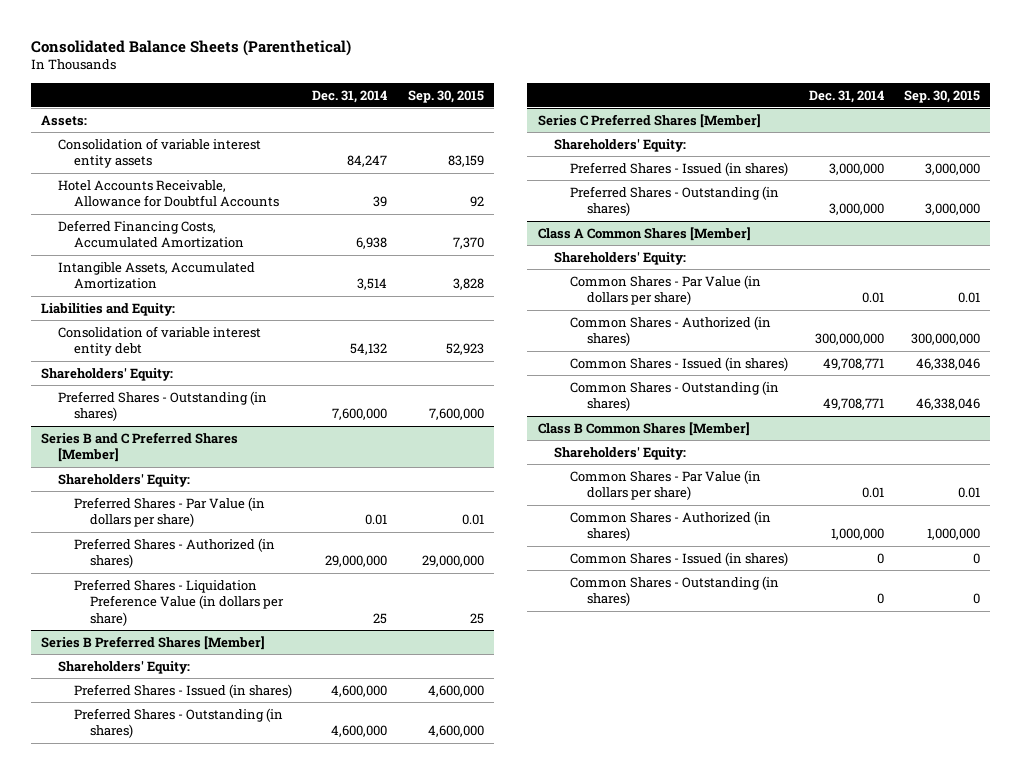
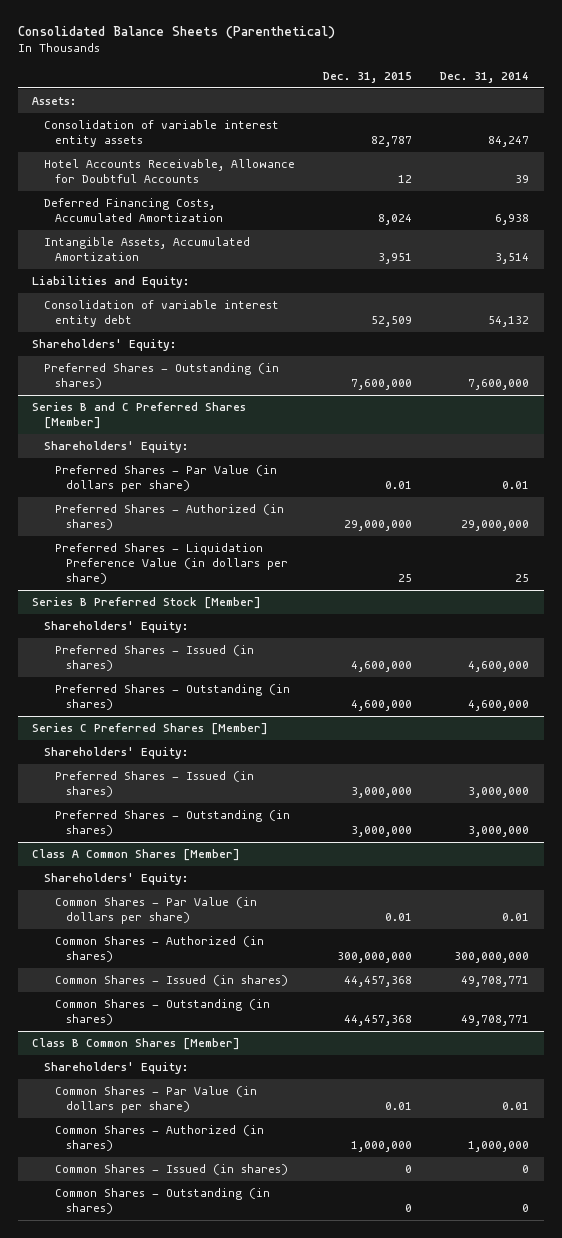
[407,89,484,103] Sep. 30, 2015 -> none
none -> [322,71,412,83] Dec. 31, 2015
[41,635,266,650] Series B Preferred Shares [Member] -> [32,597,262,610] Series B Preferred Stock [Member]

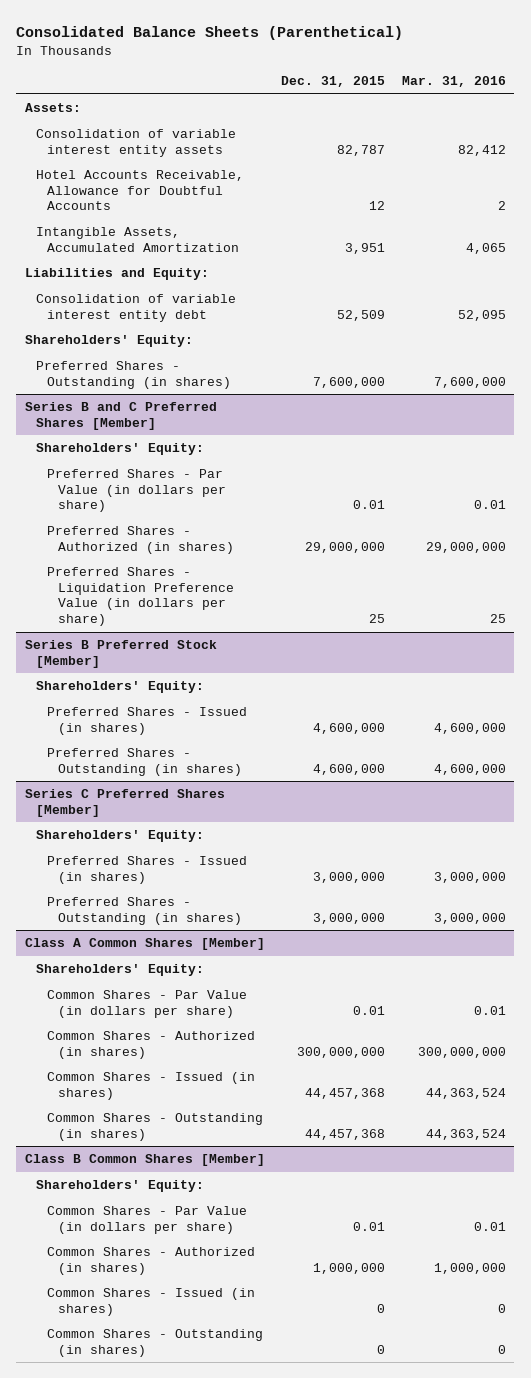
[440,71,530,83] Dec. 31, 2014 -> none
none -> [401,75,506,87] Mar. 31, 2016
[43,198,223,223] Deferred Financing Costs, Accumulated Amortization -> none

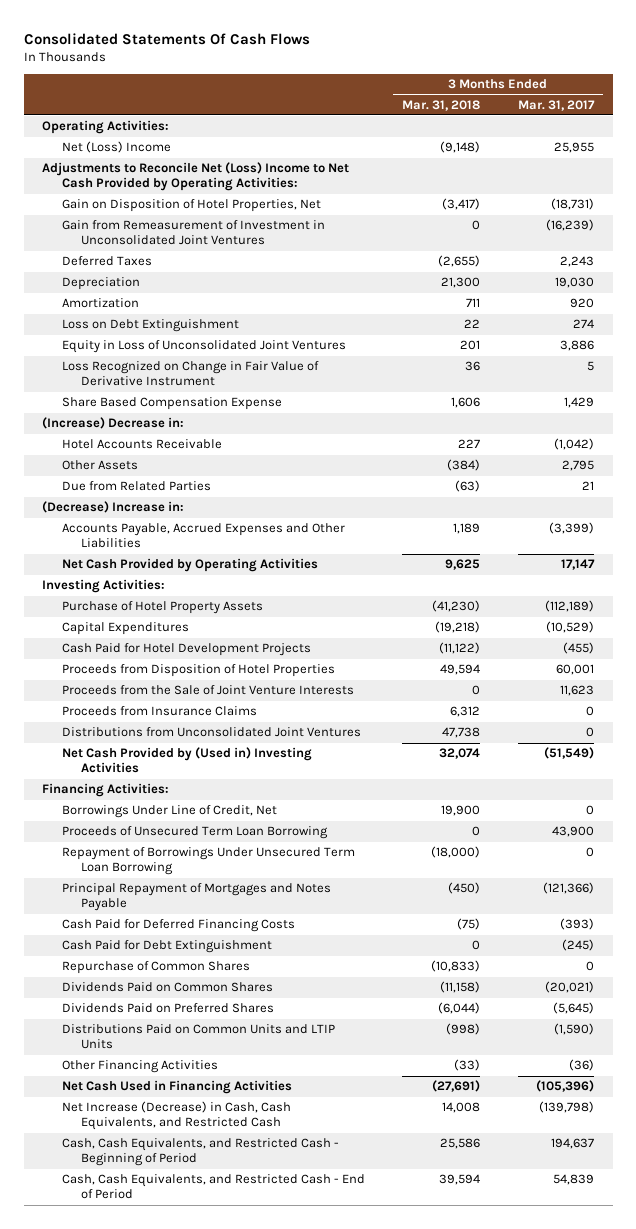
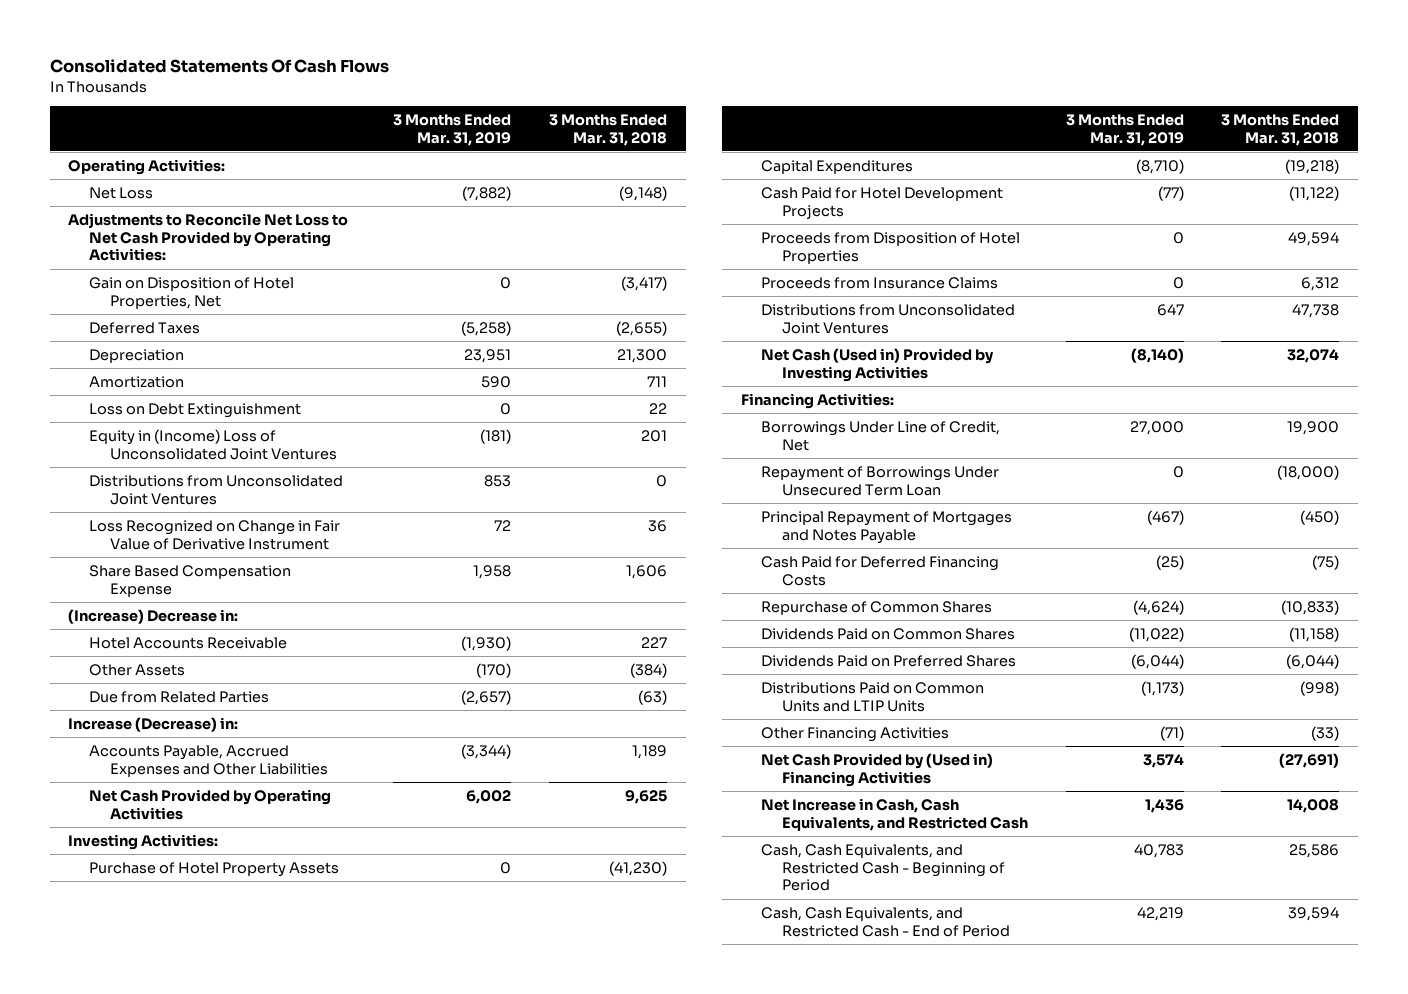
[517,99,595,111] Mar. 31, 2017 -> none
none -> [393,113,512,146] 3 Months Ended Mar. 31, 2019
[61,141,171,154] Net (Loss) Income -> [89,186,154,199] Net Loss
[42,162,350,192] Adjustments to Reconcile Net (Loss) Income to Net Cash Provided by Operating Activities: -> [68,212,349,262] Adjustments to Reconcile Net Loss to Net Cash Provided by Operating Activities:
[61,220,325,246] Gain from Remeasurement of Investment in Unconsolidated Joint Ventures -> none
[61,340,346,354] Equity in Loss of Unconsolidated Joint Ventures -> [89,428,337,460] Equity in (Income) Loss of Unconsolidated Joint Ventures
none -> [89,474,344,505] Distributions from Unconsolidated Joint Ventures
[42,501,185,514] (Decrease) Increase in: -> [68,716,239,732] Increase (Decrease) in:
[61,685,354,696] Proceeds from the Sale of Joint Venture Interests -> none
[61,747,312,774] Net Cash Provided by (Used in) Investing Activities -> [761,347,995,382] Net Cash (Used in) Provided by Investing Activities
[61,826,328,840] Proceeds of Unsecured Term Loan Borrowing -> none
[61,847,355,876] Repayment of Borrowings Under Unsecured Term Loan Borrowing -> [761,465,1000,496] Repayment of Borrowings Under Unsecured Term Loan
[61,940,272,954] Cash Paid for Debt Extinguishment -> none
[61,1080,292,1095] Net Cash Used in Financing Activities -> [761,752,994,787] Net Cash Provided by (Used in) Financing Activities
[61,1101,291,1131] Net Increase (Decrease) in Cash, Cash Equivalents, and Restricted Cash -> [761,797,1029,831] Net Increase in Cash, Cash Equivalents, and Restricted Cash

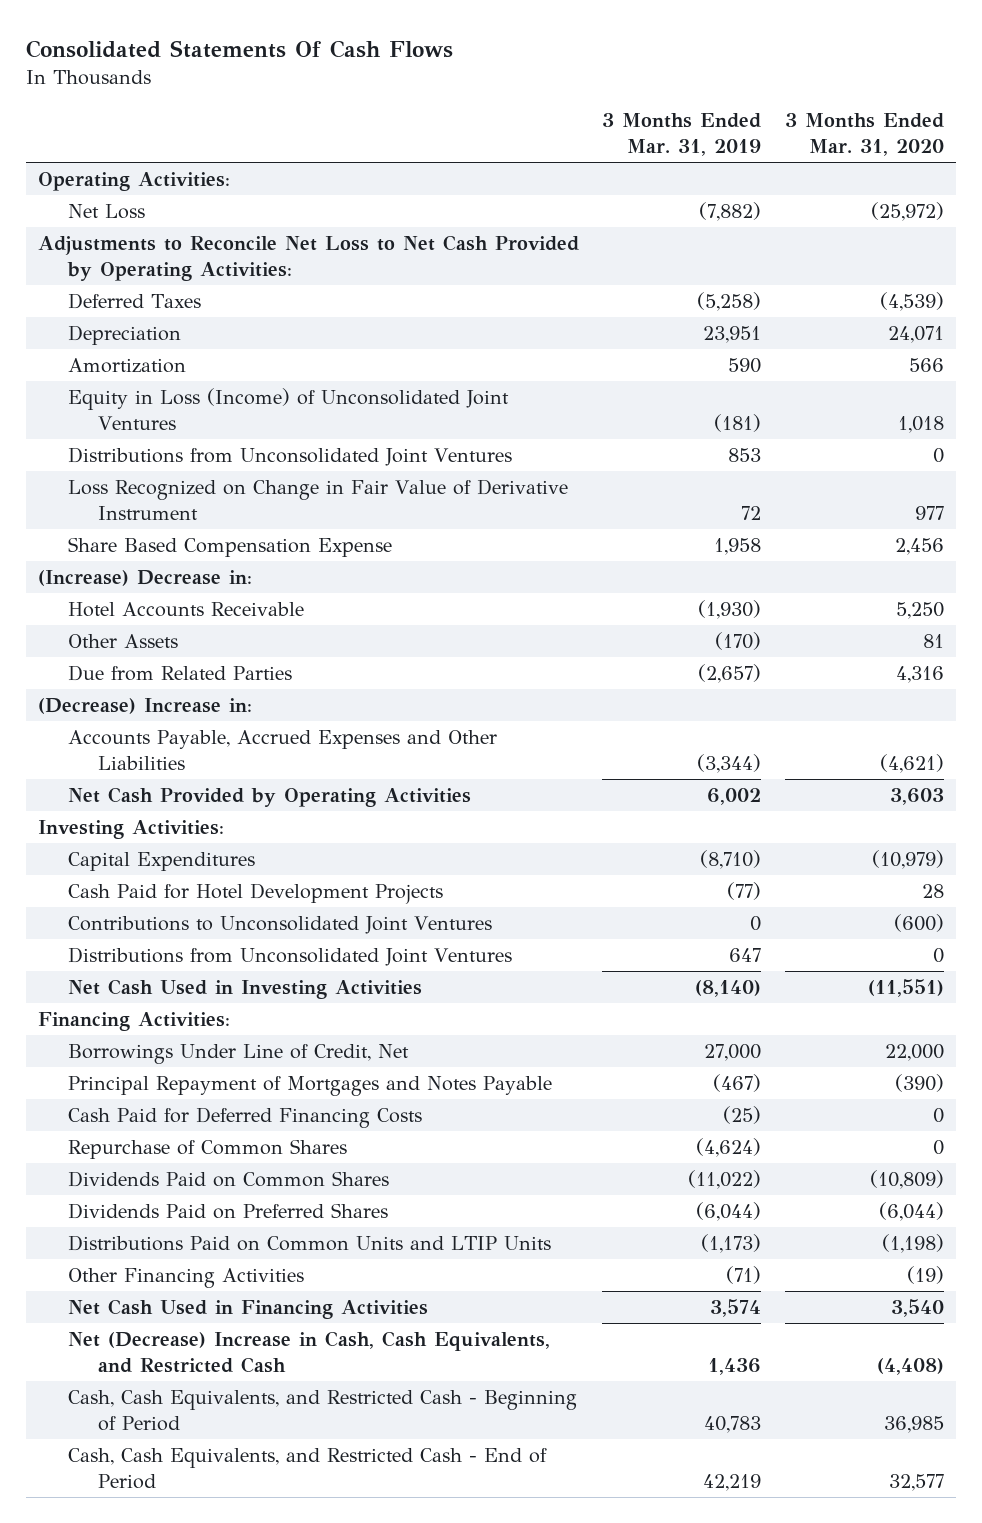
[548,113,667,146] 3 Months Ended Mar. 31, 2018 -> none
none -> [784,113,944,156] 3 Months Ended Mar. 31, 2020
[89,276,295,309] Gain on Disposition of Hotel Properties, Net -> none
[89,402,302,418] Loss on Debt Extinguishment -> none
[89,428,337,460] Equity in (Income) Loss of Unconsolidated Joint Ventures -> [67,388,509,430] Equity in Loss (Income) of Unconsolidated Joint Ventures
[68,716,239,732] Increase (Decrease) in: -> [37,698,252,715] (Decrease) Increase in:
[89,861,340,877] Purchase of Hotel Property Assets -> none
[761,231,1021,264] Proceeds from Disposition of Hotel Properties -> none
[761,276,999,289] Proceeds from Insurance Claims -> none
none -> [67,916,492,935] Contributions to Unconsolidated Joint Ventures
[761,347,995,382] Net Cash (Used in) Provided by Investing Activities -> [67,979,422,1000] Net Cash Used in Investing Activities
[761,465,1000,496] Repayment of Borrowings Under Unsecured Term Loan -> none
[761,752,994,787] Net Cash Provided by (Used in) Financing Activities -> [67,1299,428,1320] Net Cash Used in Financing Activities
[761,797,1029,831] Net Increase in Cash, Cash Equivalents, and Restricted Cash -> [67,1331,550,1373] Net (Decrease) Increase in Cash, Cash Equivalents, and Restricted Cash

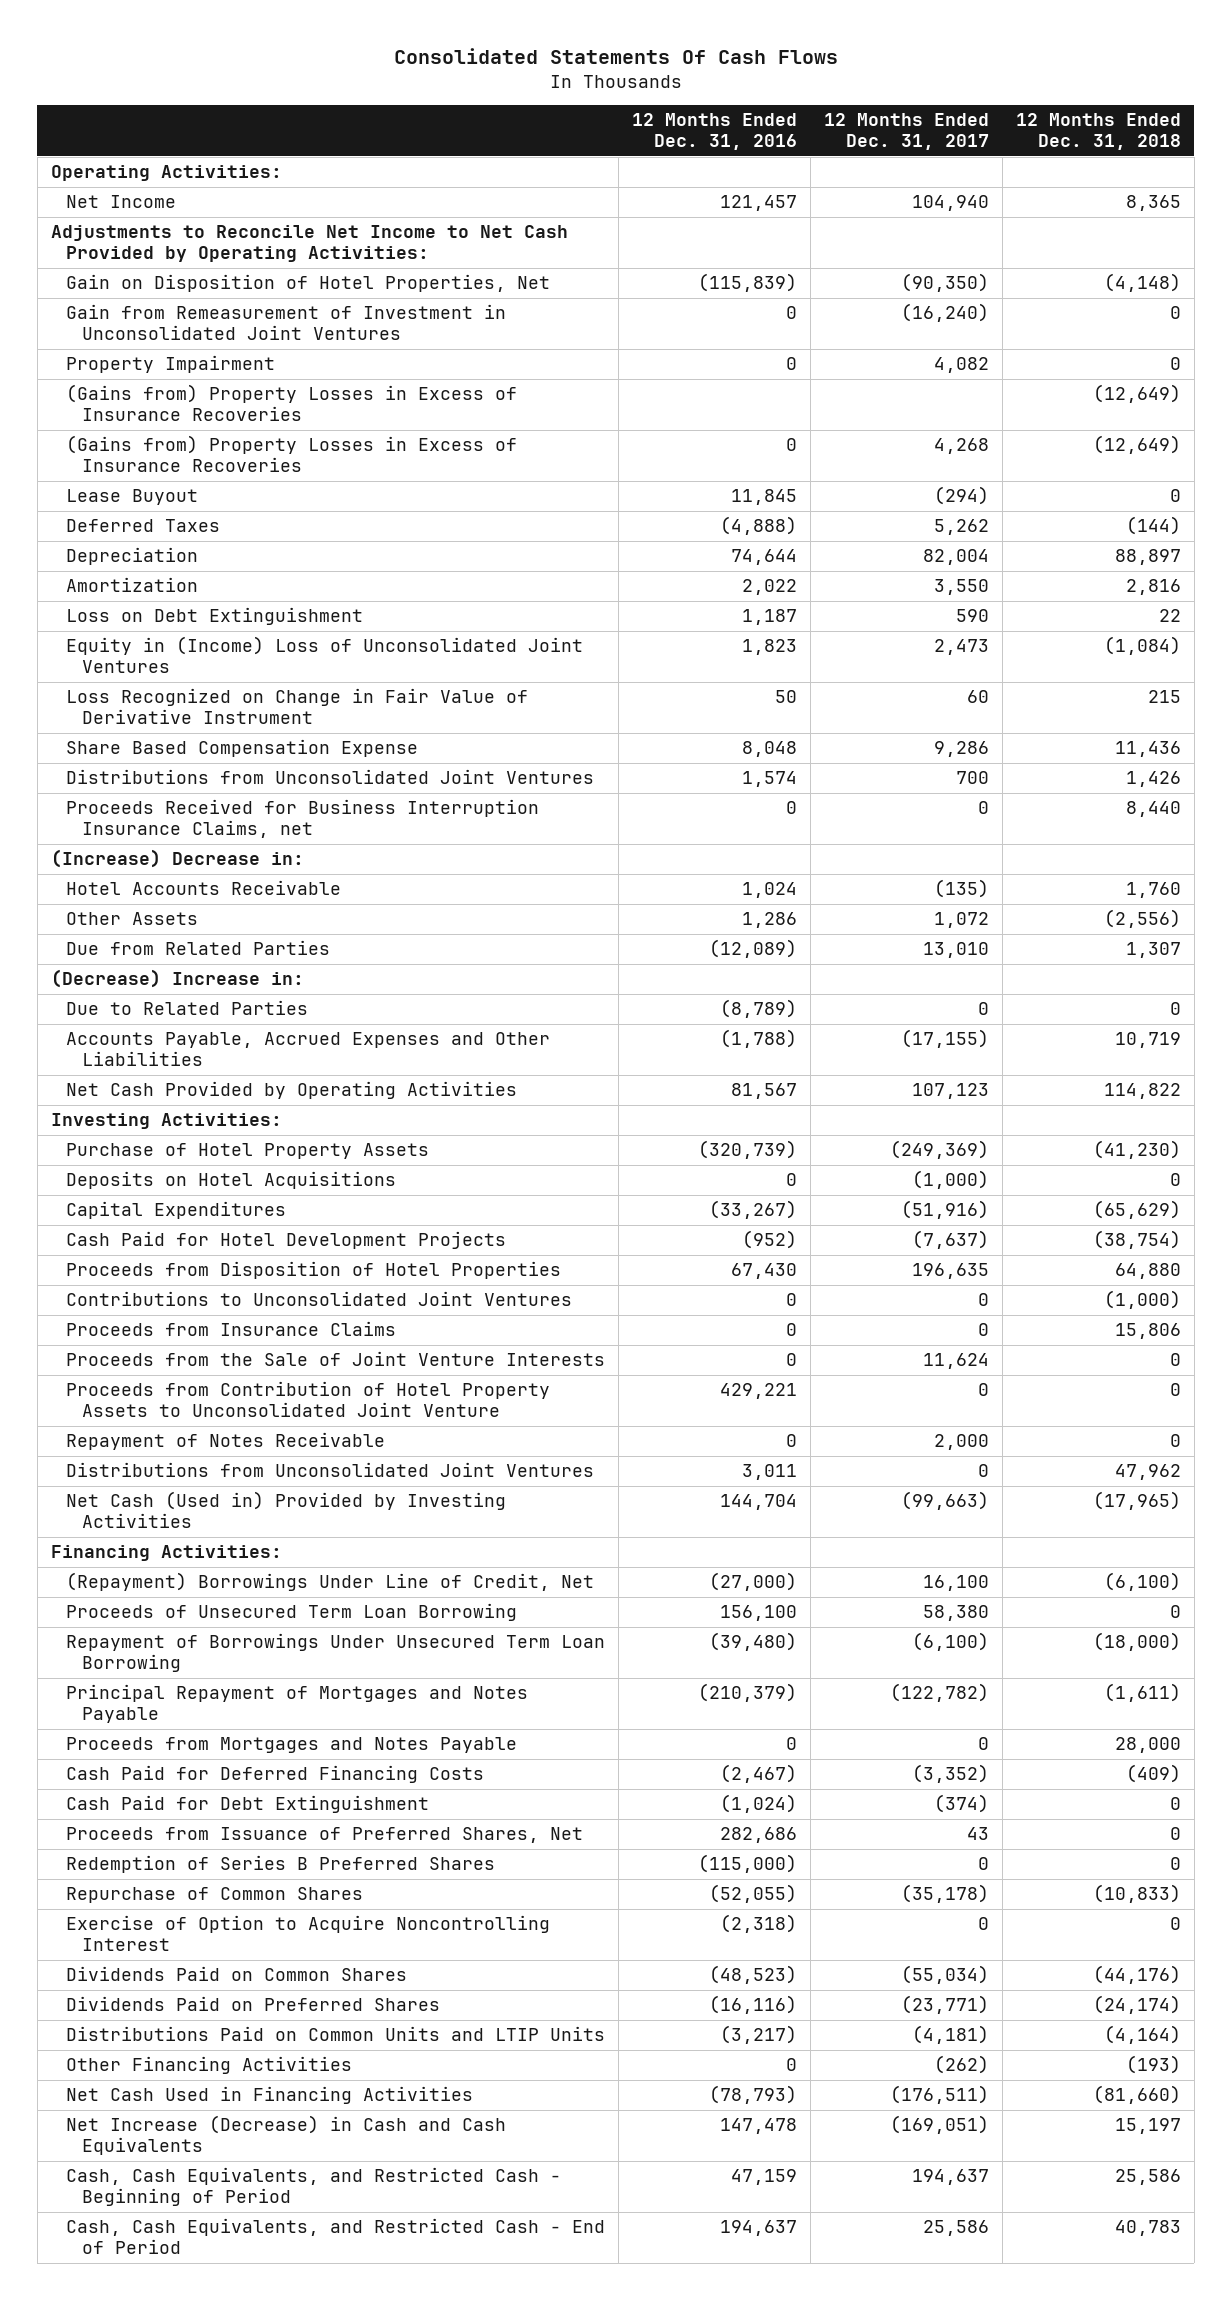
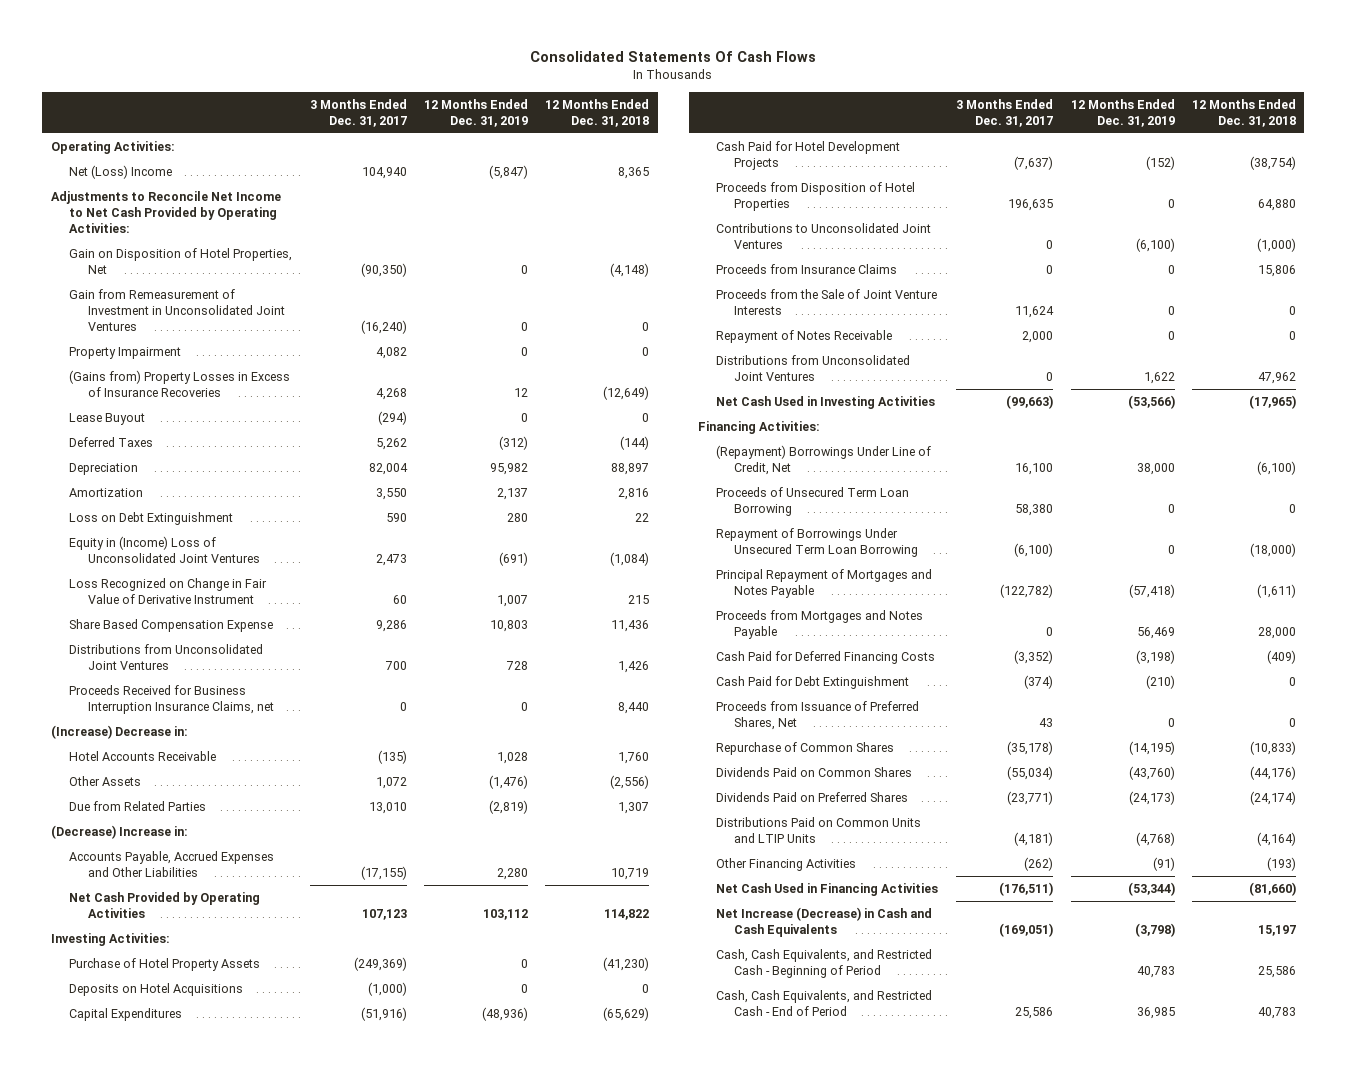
[632,113,798,151] 12 Months Ended Dec. 31, 2016 -> none
[824,113,990,151] 12 Months Ended Dec. 31, 2017 -> none
none -> [309,99,407,127] 3 Months Ended Dec. 31, 2017
none -> [423,99,528,127] 12 Months Ended Dec. 31, 2019
[66,195,177,209] Net Income -> [69,165,173,180] Net (Loss) Income
[66,435,518,473] (Gains from) Property Losses in Excess of Insurance Recoveries -> none
[66,1000,309,1016] Due to Related Parties -> none
[66,1381,551,1418] Proceeds from Contribution of Hotel Property Assets to Unconsolidated Joint Venture -> none
[66,1491,507,1529] Net Cash (Used in) Provided by Investing Activities -> [716,396,936,410] Net Cash Used in Investing Activities
[66,1855,496,1874] Redemption of Series B Preferred Shares -> none
[66,1915,551,1952] Exercise of Option to Acquire Noncontrolling Interest -> none

